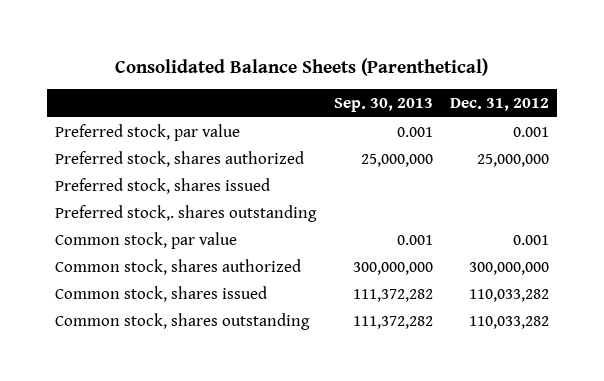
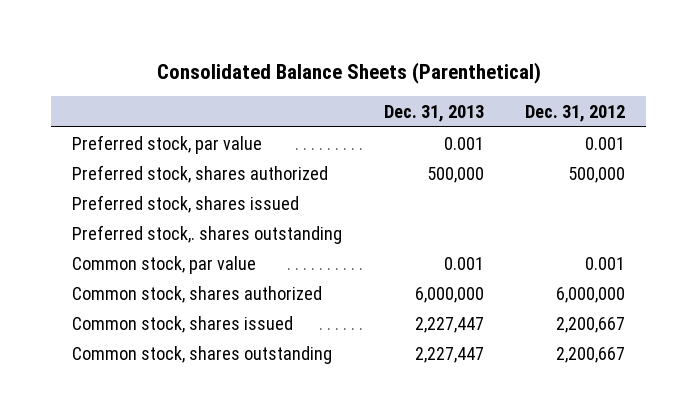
[333,98,433,113] Sep. 30, 2013 -> none
none -> [383,105,484,123] Dec. 31, 2013
[476,153,549,167] 25,000,000 -> [568,166,626,183] 500,000
[468,261,549,275] 300,000,000 -> [556,286,626,303] 6,000,000
[468,288,549,302] 110,033,282 -> [556,316,626,333] 2,200,667
[468,315,549,329] 110,033,282 -> [556,346,626,363] 2,200,667

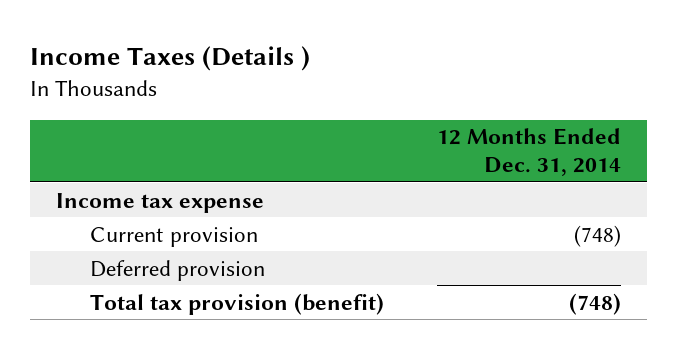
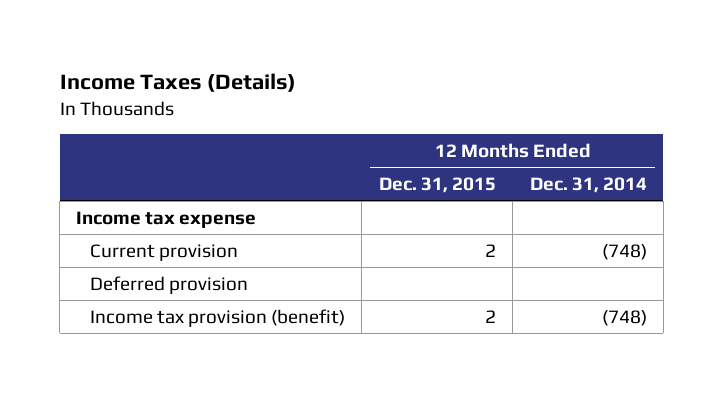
[29,46,310,72] Income Taxes (Details ) -> [59,73,296,93] Income Taxes (Details)
none -> [378,176,496,193] Dec. 31, 2015
[90,292,385,315] Total tax provision (benefit) -> [89,308,345,327] Income tax provision (benefit)

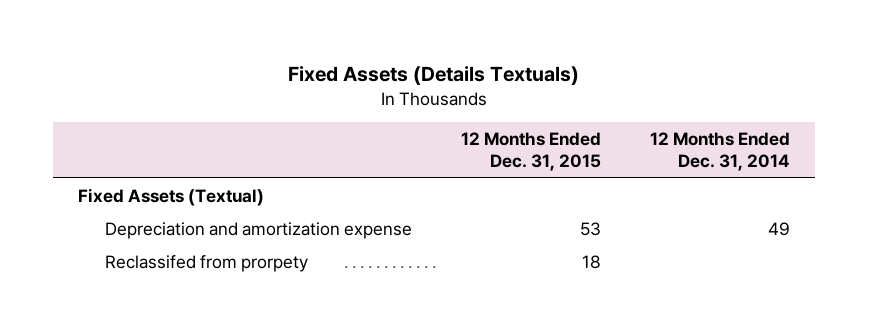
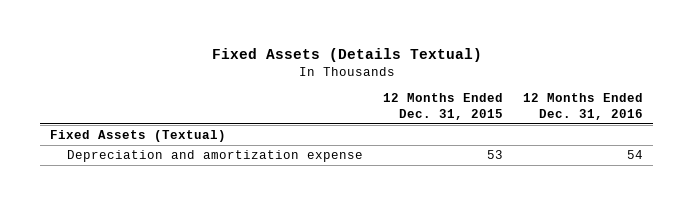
[288,65,580,85] Fixed Assets (Details Textuals) -> [211,48,482,63] Fixed Assets (Details Textual)
[650,132,791,172] 12 Months Ended Dec. 31, 2014 -> none
none -> [523,93,644,121] 12 Months Ended Dec. 31, 2016
[104,254,308,272] Reclassifed from prorpety -> none

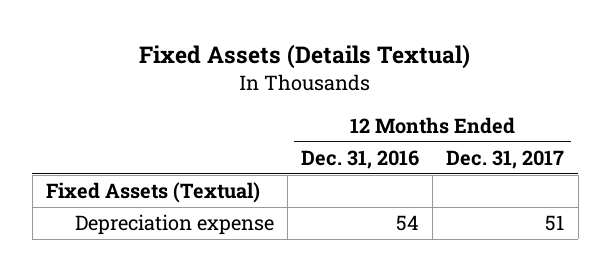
[382,93,503,121] 12 Months Ended Dec. 31, 2015 -> none
none -> [446,150,565,170] Dec. 31, 2017
[66,149,363,162] Depreciation and amortization expense -> [74,214,274,236] Depreciation expense

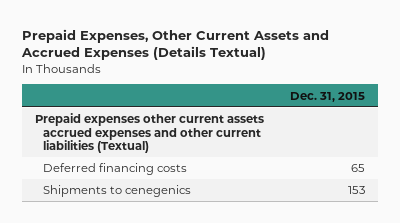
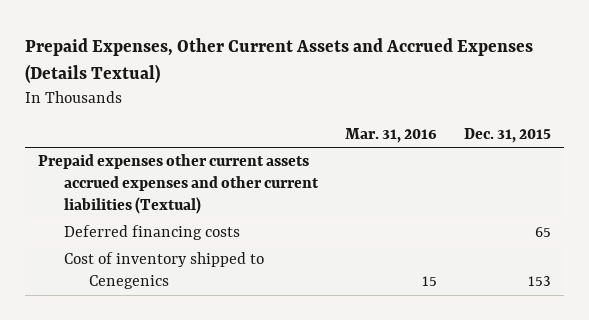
none -> [344,127,437,143] Mar. 31, 2016
[43,185,192,198] Shipments to cenegenics -> [63,252,264,290] Cost of inventory shipped to Cenegenics

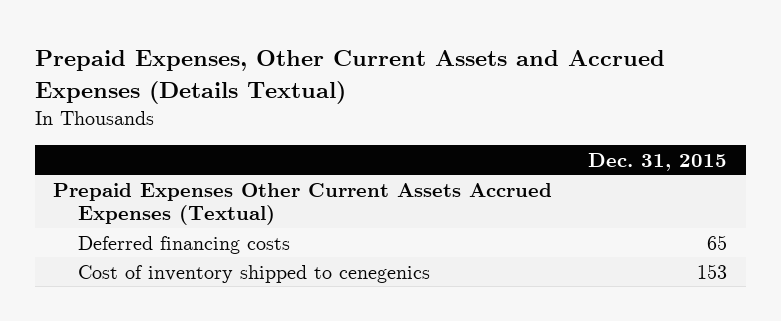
[344,127,437,143] Mar. 31, 2016 -> none
[38,154,319,215] Prepaid expenses other current assets accrued expenses and other current liabilities (Textual) -> [53,182,553,226] Prepaid Expenses Other Current Assets Accrued Expenses (Textual)
[63,252,264,290] Cost of inventory shipped to Cenegenics -> [77,264,430,283] Cost of inventory shipped to cenegenics

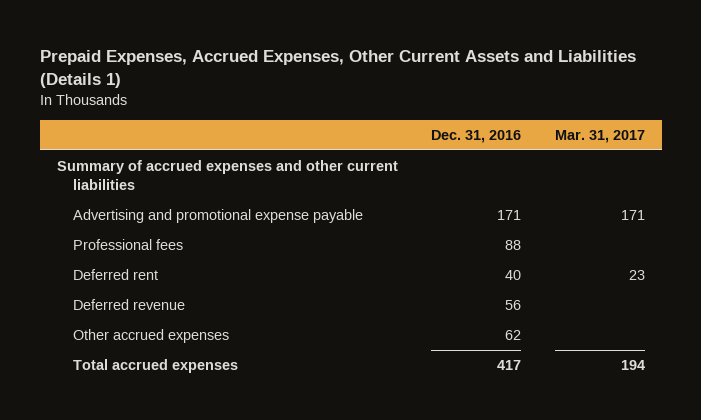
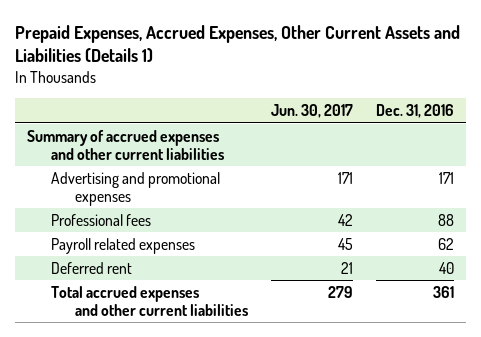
[554,129,645,143] Mar. 31, 2017 -> none
none -> [271,103,354,118] Jun. 30, 2017
[73,209,364,224] Advertising and promotional expense payable -> [50,171,220,206] Advertising and promotional expenses
none -> [50,237,195,254] Payroll related expenses
[73,299,186,311] Deferred revenue -> none
[73,329,230,344] Other accrued expenses -> none
[73,359,239,374] Total accrued expenses -> [50,285,249,316] Total accrued expenses and other current liabilities
[497,360,522,371] 417 -> [433,285,455,298] 361

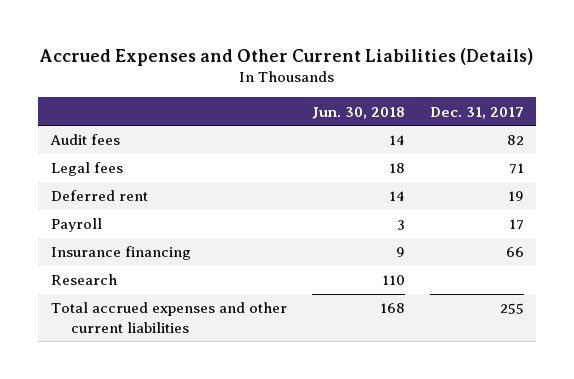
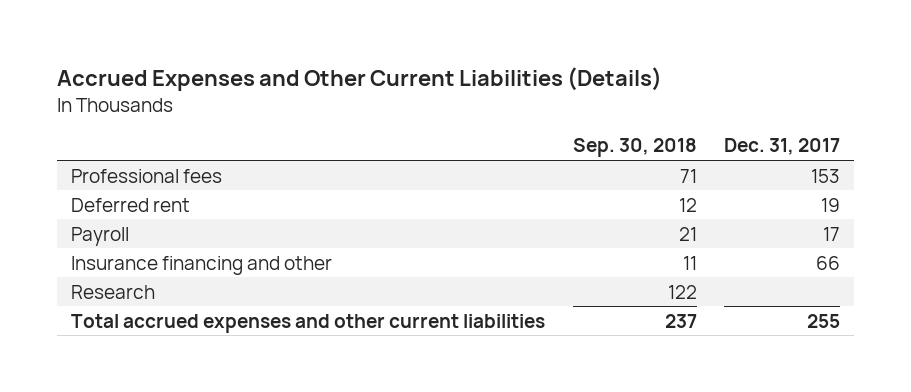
[311,106,405,119] Jun. 30, 2018 -> none
none -> [572,138,697,158] Sep. 30, 2018
[49,134,120,146] Audit fees -> none
[50,162,123,177] Legal fees -> none
none -> [70,168,222,183] Professional fees
[50,246,191,261] Insurance financing -> [70,255,332,275] Insurance financing and other

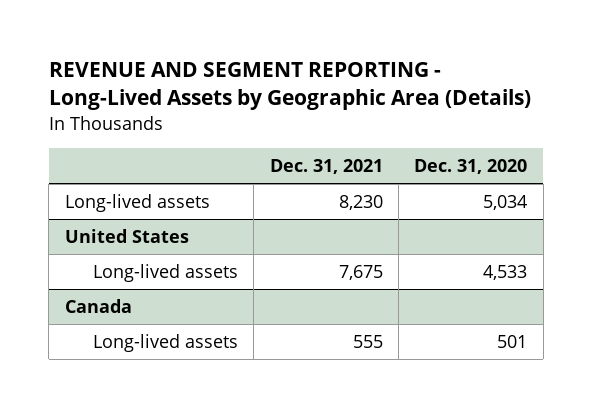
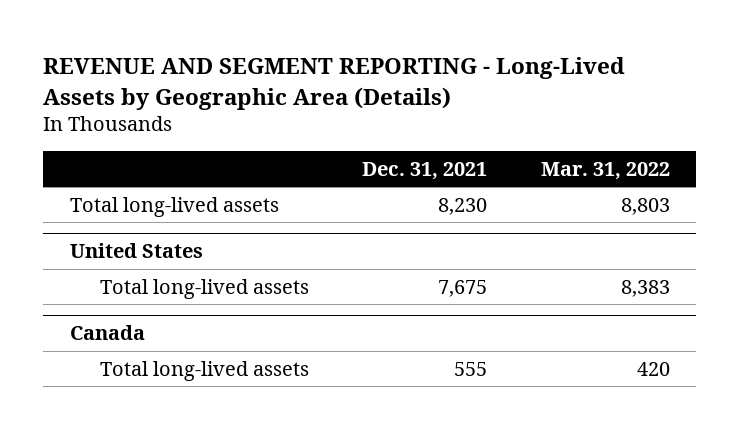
[414,159,528,175] Dec. 31, 2020 -> none
none -> [540,161,670,180] Mar. 31, 2022
[64,193,210,212] Long-lived assets -> [69,196,279,217] Total long-lived assets
[93,263,239,282] Long-lived assets -> [99,278,309,299] Total long-lived assets
[93,333,239,352] Long-lived assets -> [99,360,309,381] Total long-lived assets

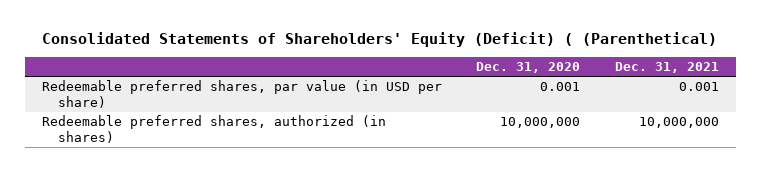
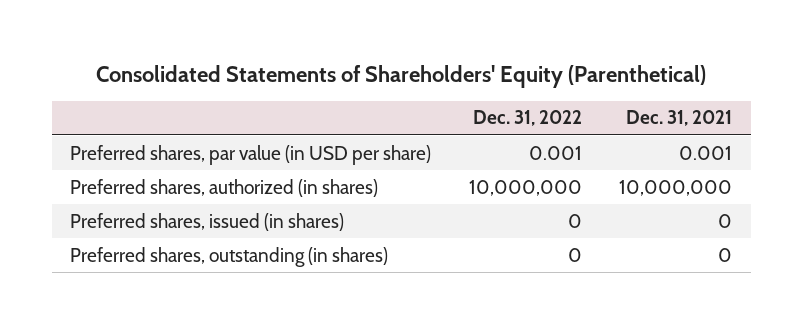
[42,32,718,48] Consolidated Statements of Shareholders' Equity (Deficit) ( (Parenthetical) -> [96,64,707,88] Consolidated Statements of Shareholders' Equity (Parenthetical)
[476,62,581,74] Dec. 31, 2020 -> none
none -> [472,110,582,127] Dec. 31, 2022
[41,80,442,108] Redeemable preferred shares, par value (in USD per share) -> [70,144,432,165] Preferred shares, par value (in USD per share)
[41,115,386,143] Redeemable preferred shares, authorized (in shares) -> [70,178,379,197] Preferred shares, authorized (in shares)
none -> [70,212,345,231] Preferred shares, issued (in shares)
none -> [70,246,389,267] Preferred shares, outstanding (in shares)

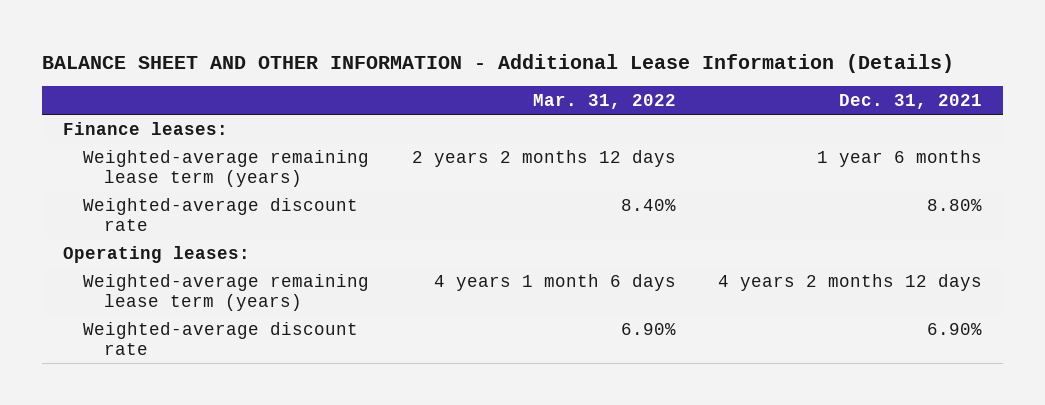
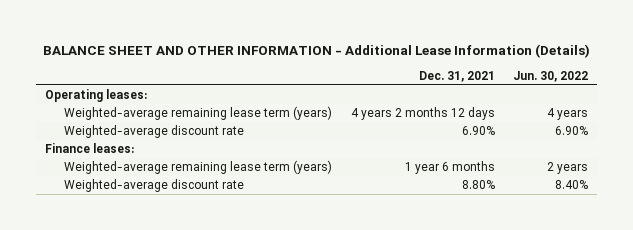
[532,93,676,109] Mar. 31, 2022 -> none
none -> [513,70,589,82] Jun. 30, 2022
[63,121,229,135] Finance leases: -> [45,143,135,154] Finance leases:
[83,149,370,188] Weighted-average remaining lease term (years) -> [64,160,333,175] Weighted-average remaining lease term (years)
[83,197,359,232] Weighted-average discount rate -> [64,179,245,193] Weighted-average discount rate

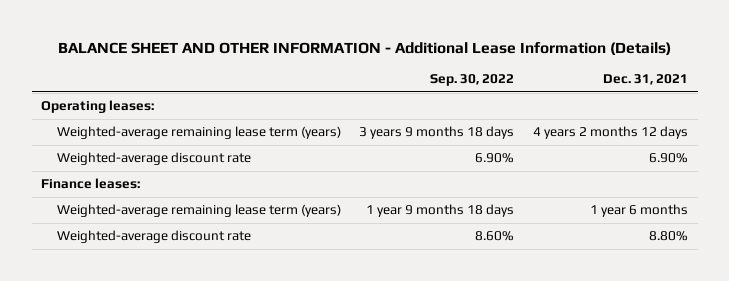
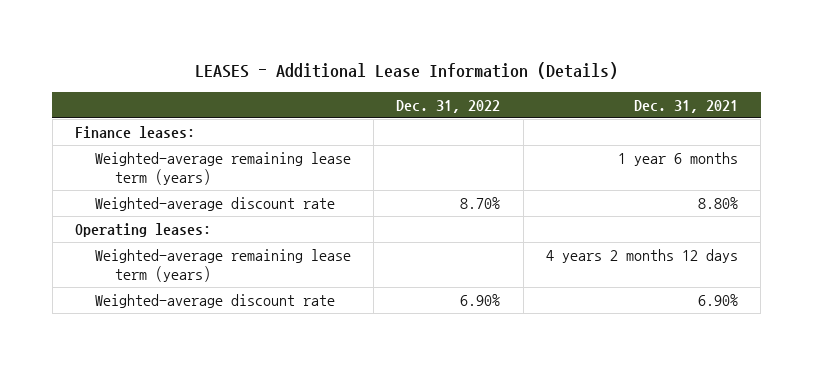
[57,41,671,55] BALANCE SHEET AND OTHER INFORMATION - Additional Lease Information (Details) -> [194,62,618,80] LEASES - Additional Lease Information (Details)
[430,74,515,87] Sep. 30, 2022 -> none
none -> [396,99,501,113] Dec. 31, 2022
[41,100,155,114] Operating leases: -> [74,222,211,237] Operating leases:
[56,126,341,140] Weighted-average remaining lease term (years) -> [94,248,351,282] Weighted-average remaining lease term (years)
[56,152,251,166] Weighted-average discount rate -> [94,293,335,308] Weighted-average discount rate

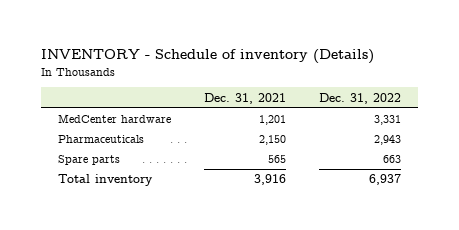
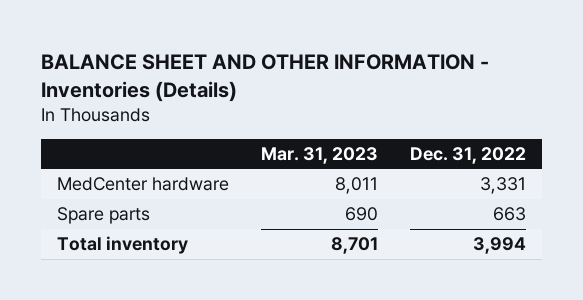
[40,49,374,65] INVENTORY - Schedule of inventory (Details) -> [41,53,490,102] BALANCE SHEET AND OTHER INFORMATION - Inventories (Details)
[203,92,286,104] Dec. 31, 2021 -> none
none -> [261,146,379,164] Mar. 31, 2023
[57,135,144,144] Pharmaceuticals -> none
[369,174,402,186] 6,937 -> [473,237,527,255] 3,994

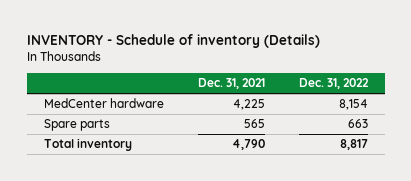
[41,53,490,102] BALANCE SHEET AND OTHER INFORMATION - Inventories (Details) -> [26,34,320,49] INVENTORY - Schedule of inventory (Details)
[261,146,379,164] Mar. 31, 2023 -> none
none -> [197,78,265,90] Dec. 31, 2021
[480,177,527,195] 3,331 -> [338,99,368,111] 8,154
[473,237,527,255] 3,994 -> [339,139,368,151] 8,817

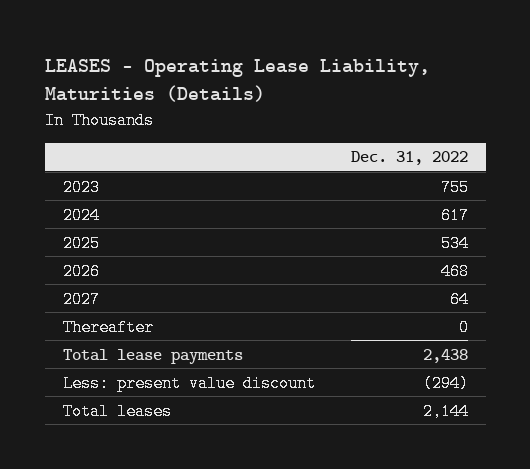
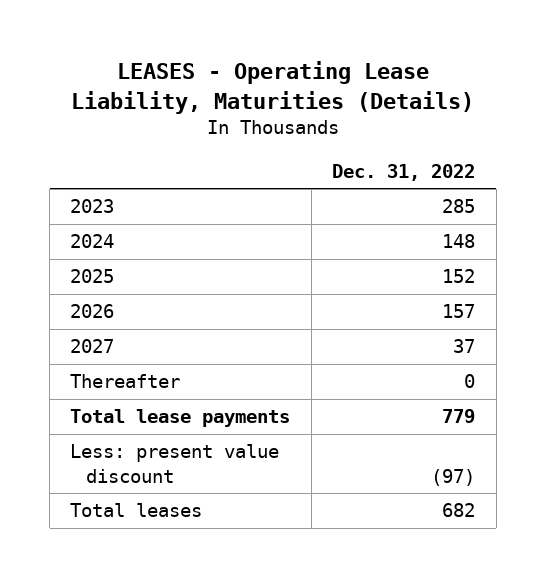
[440,178,469,196] 755 -> [442,199,476,214] 285
[440,206,469,224] 617 -> [442,234,476,249] 148
[440,234,469,252] 534 -> [442,269,476,284] 152
[440,262,469,280] 468 -> [442,304,476,319] 157
[449,290,469,308] 64 -> [453,339,476,354] 37
[422,348,468,363] 2,438 -> [442,409,476,424] 779
[422,374,469,392] (294) -> [431,469,476,487] (97)
[422,402,469,420] 2,144 -> [442,503,476,518] 682

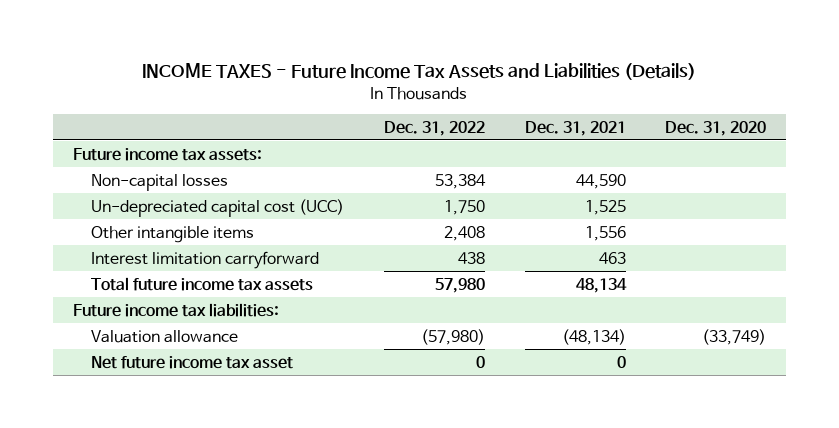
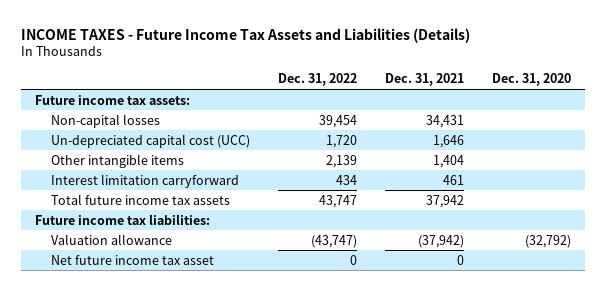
[435,173,487,189] 53,384 -> [318,114,357,128] 39,454
[575,173,626,189] 44,590 -> [425,114,464,128] 34,431
[444,199,486,215] 1,750 -> [325,134,357,148] 1,720
[584,199,626,215] 1,525 -> [432,134,464,148] 1,646
[444,225,486,241] 2,408 -> [325,154,357,168] 2,139
[584,225,626,241] 1,556 -> [432,154,464,168] 1,404
[458,251,486,264] 438 -> [335,174,357,185] 434
[598,251,626,264] 463 -> [442,174,464,185] 461
[435,277,486,293] 57,980 -> [318,194,357,208] 43,747
[575,277,627,293] 48,134 -> [425,194,464,208] 37,942
[421,328,486,345] (57,980) -> [310,234,357,248] (43,747)
[561,328,626,345] (48,134) -> [417,234,464,248] (37,942)
[702,328,767,345] (33,749) -> [524,234,571,248] (32,792)

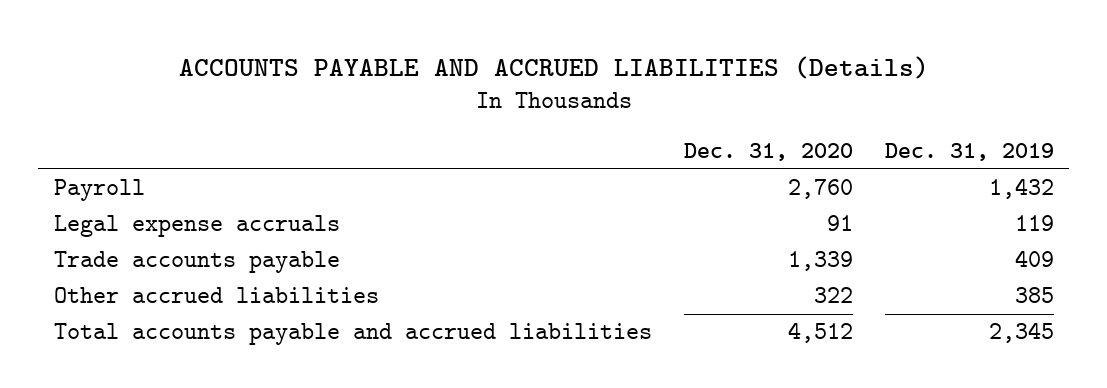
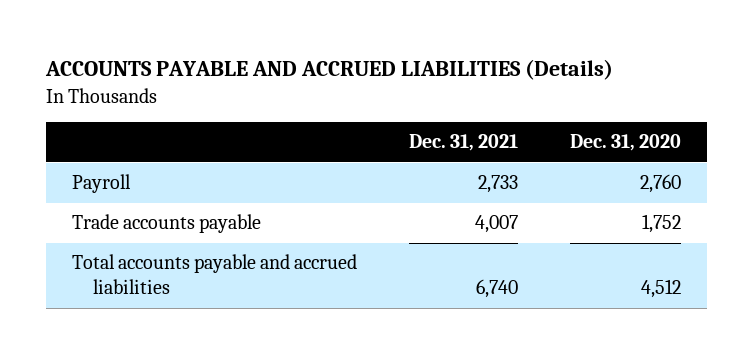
[884,143,1054,162] Dec. 31, 2019 -> none
none -> [409,134,519,152] Dec. 31, 2021
[53,215,340,238] Legal expense accruals -> none
[53,287,379,304] Other accrued liabilities -> none
[787,251,853,272] 1,339 -> [642,214,682,234] 1,752

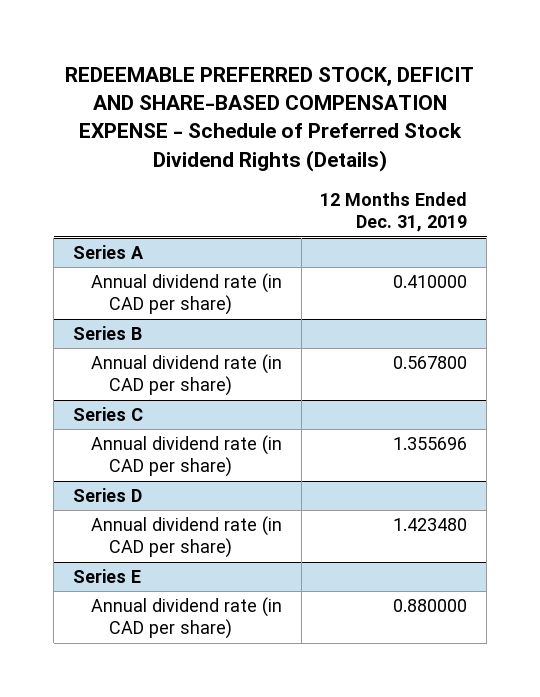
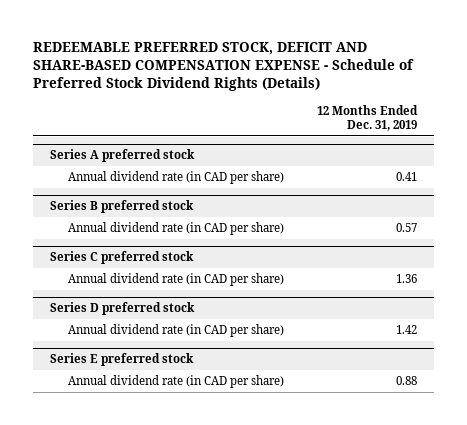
[72,245,144,260] Series A -> [50,149,196,163] Series A preferred stock
[393,275,468,289] 0.410000 -> [396,172,418,182] 0.41
[72,326,142,341] Series B -> [50,200,195,214] Series B preferred stock
[393,356,468,370] 0.567800 -> [396,223,418,233] 0.57
[72,407,143,422] Series C -> [50,251,195,265] Series C preferred stock
[393,437,468,451] 1.355696 -> [396,274,418,284] 1.36
[72,488,142,503] Series D -> [50,302,196,316] Series D preferred stock
[393,518,468,532] 1.423480 -> [396,325,418,335] 1.42
[72,569,141,584] Series E -> [50,353,195,367] Series E preferred stock
[393,599,468,613] 0.880000 -> [396,376,418,386] 0.88

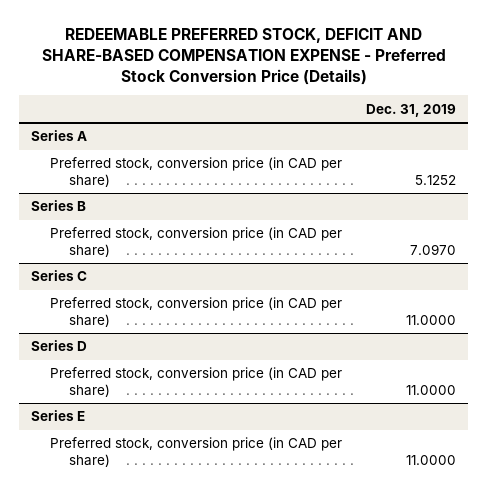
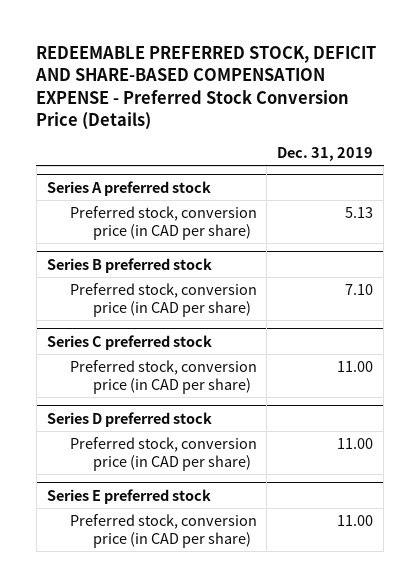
[31,130,88,142] Series A -> [46,180,211,196] Series A preferred stock
[415,174,457,185] 5.1252 -> [345,206,374,218] 5.13
[31,200,87,212] Series B -> [46,257,212,273] Series B preferred stock
[410,243,457,255] 7.0970 -> [345,283,374,295] 7.10
[31,270,88,282] Series C -> [46,334,212,350] Series C preferred stock
[406,314,457,325] 11.0000 -> [337,360,374,372] 11.00
[31,340,88,352] Series D -> [46,411,212,427] Series D preferred stock
[406,384,457,395] 11.0000 -> [337,437,374,449] 11.00
[31,410,86,422] Series E -> [46,488,211,504] Series E preferred stock
[406,454,457,465] 11.0000 -> [337,514,374,526] 11.00

